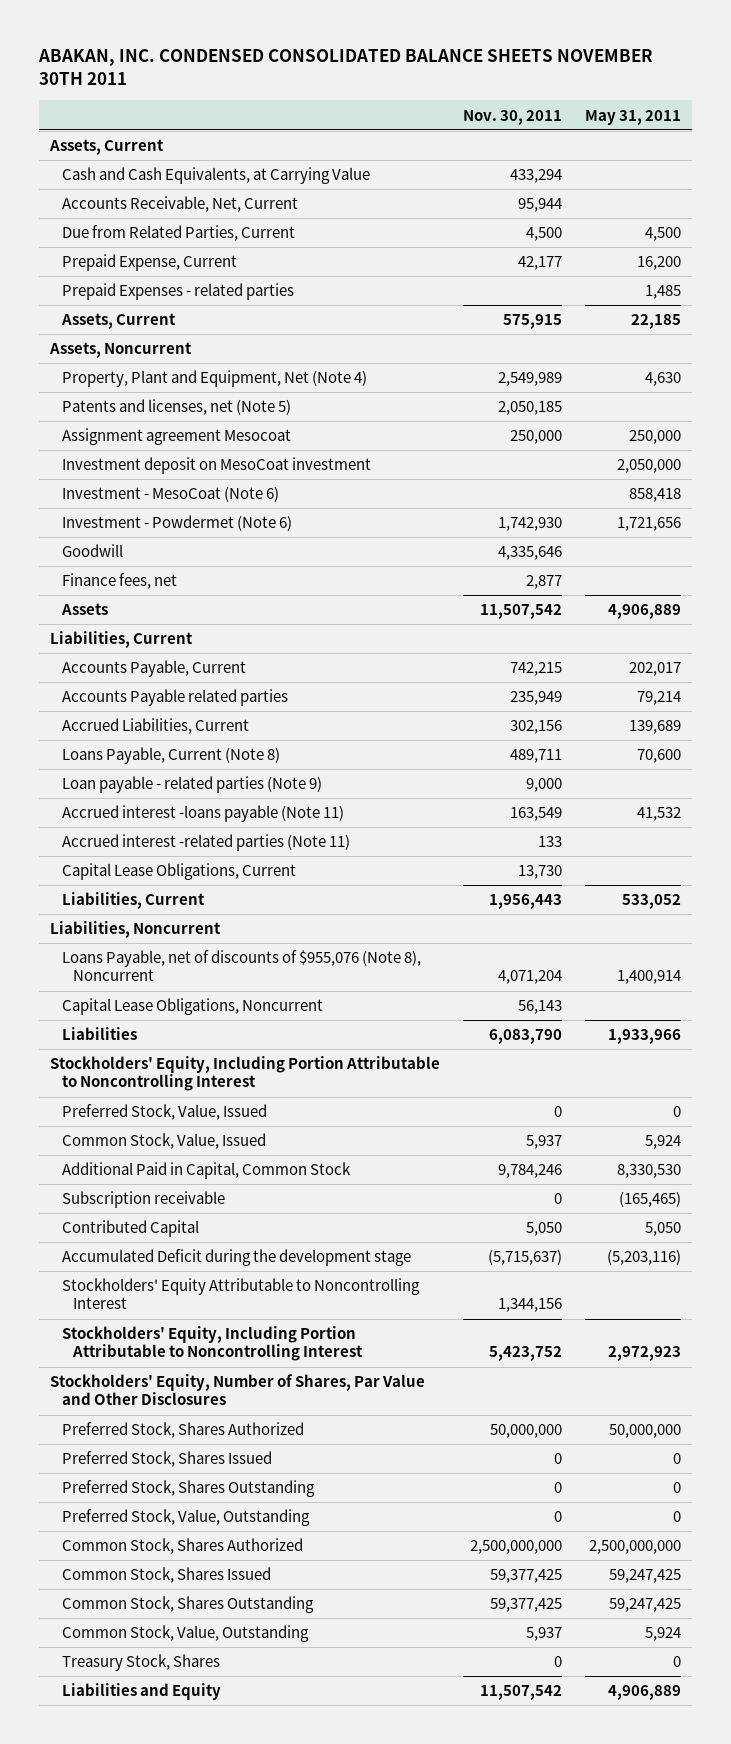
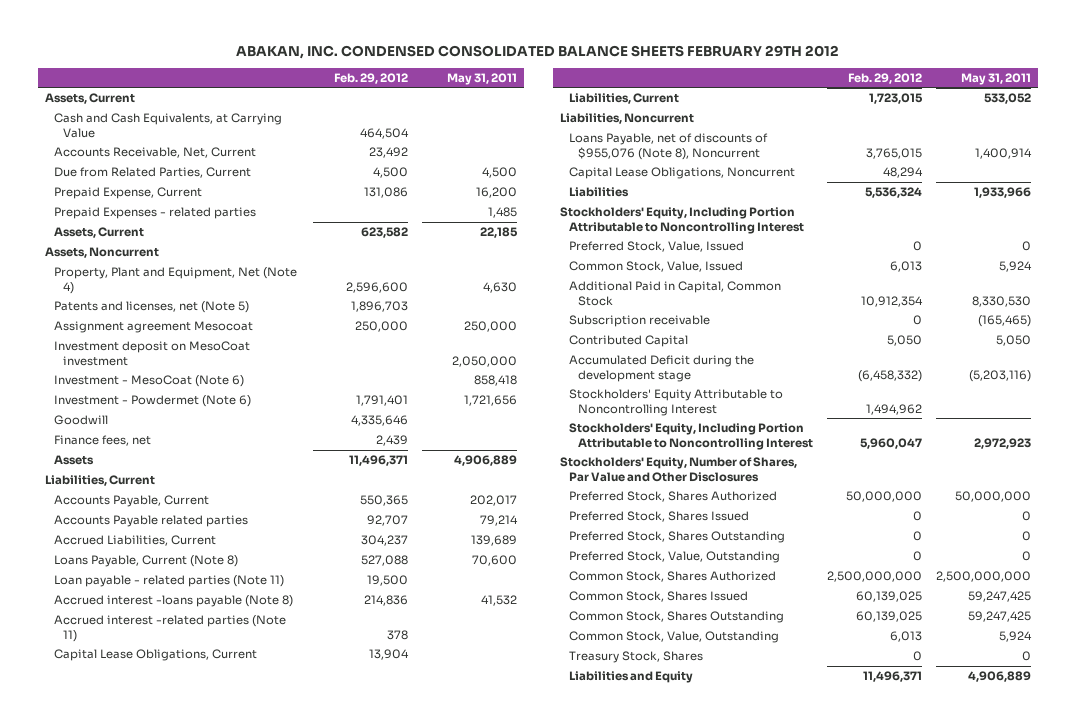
[37,49,653,86] ABAKAN, INC. CONDENSED CONSOLIDATED BALANCE SHEETS NOVEMBER 30TH 2011 -> [236,45,840,60] ABAKAN, INC. CONDENSED CONSOLIDATED BALANCE SHEETS FEBRUARY 29TH 2012
[462,109,562,125] Nov. 30, 2011 -> none
none -> [333,72,408,84] Feb. 29, 2012
[61,776,322,794] Loan payable - related parties (Note 9) -> [54,574,285,587] Loan payable - related parties (Note 11)
[61,805,344,823] Accrued interest -loans payable (Note 11) -> [54,594,294,607] Accrued interest -loans payable (Note 8)

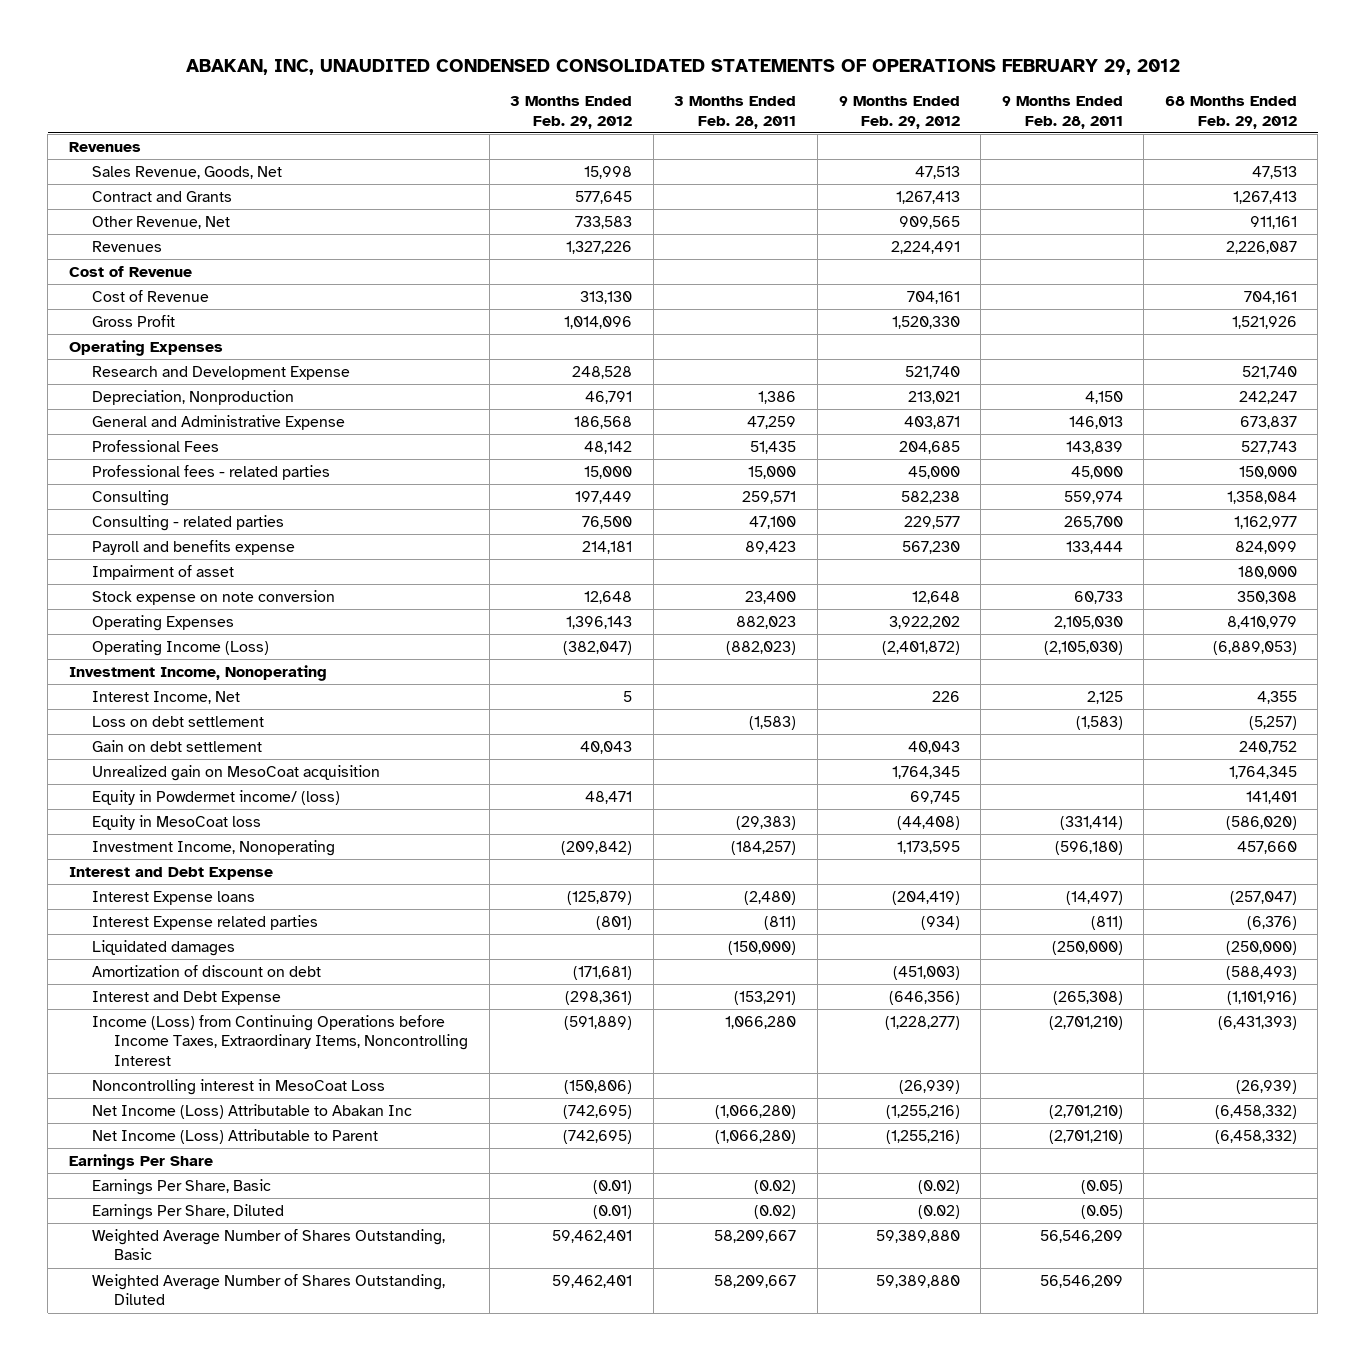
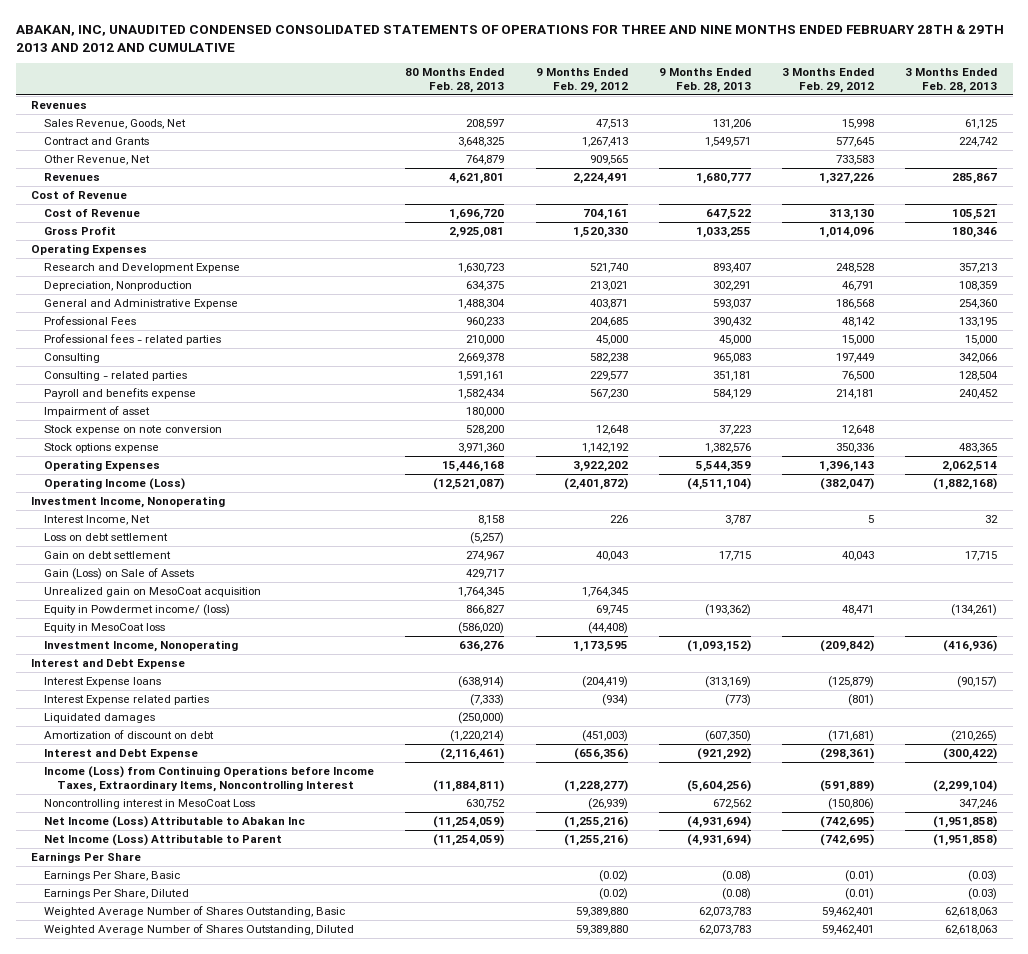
[185,59,1180,76] ABAKAN, INC, UNAUDITED CONDENSED CONSOLIDATED STATEMENTS OF OPERATIONS FEBRUARY 29, 2012 -> [15,24,1004,52] ABAKAN, INC, UNAUDITED CONDENSED CONSOLIDATED STATEMENTS OF OPERATIONS FOR THREE AND NINE MONTHS ENDED FEBRUARY 28TH & 29TH 2013 AND 2012 AND CUMULATIVE
[674,96,797,129] 3 Months Ended Feb. 28, 2011 -> none
[1001,96,1123,129] 9 Months Ended Feb. 28, 2011 -> none
[1164,96,1297,129] 68 Months Ended Feb. 29, 2012 -> none
none -> [405,68,505,94] 80 Months Ended Feb. 28, 2013
none -> [658,68,751,94] 9 Months Ended Feb. 28, 2013
none -> [905,68,998,94] 3 Months Ended Feb. 28, 2013
none -> [44,443,160,454] Stock options expense
none -> [44,568,195,581] Gain (Loss) on Sale of Assets
[888,991,960,1006] (646,356) -> [573,748,628,761] (656,356)

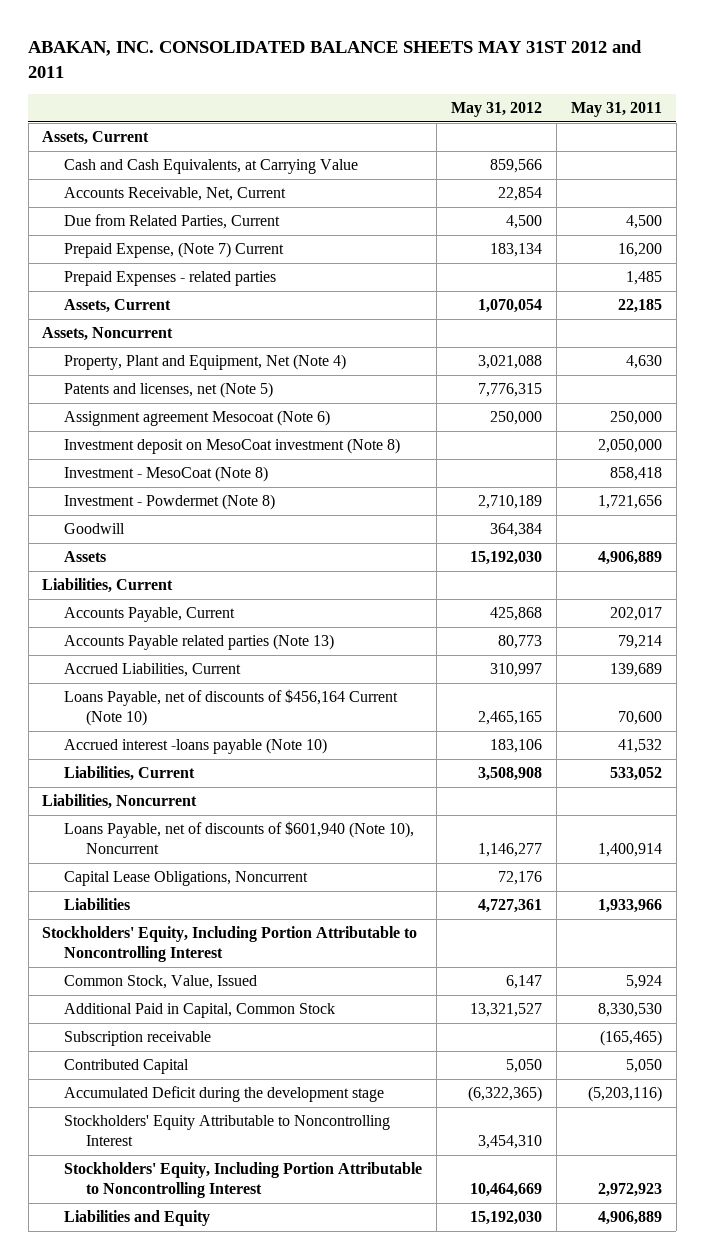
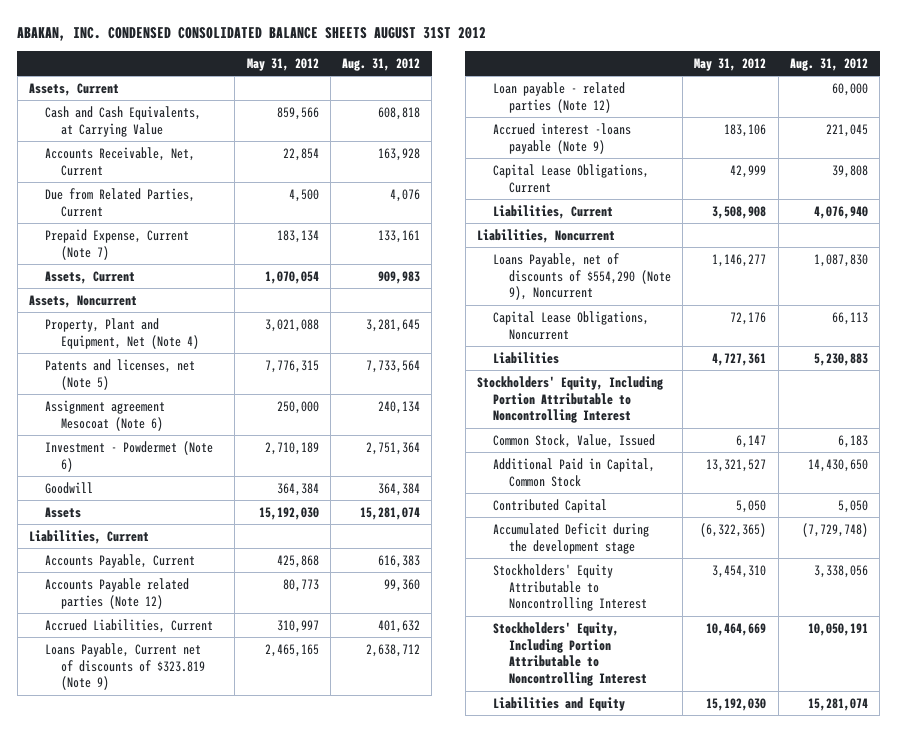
[28,39,643,78] ABAKAN, INC. CONSOLIDATED BALANCE SHEETS MAY 31ST 2012 and 2011 -> [17,26,487,41] ABAKAN, INC. CONDENSED CONSOLIDATED BALANCE SHEETS AUGUST 31ST 2012
[570,101,662,117] May 31, 2011 -> none
none -> [341,57,420,71] Aug. 31, 2012
[64,271,277,287] Prepaid Expenses - related parties -> none
[64,242,285,259] Prepaid Expense, (Note 7) Current -> [44,228,189,260] Prepaid Expense, Current (Note 7)
[64,438,401,455] Investment deposit on MesoCoat investment (Note 8) -> none
[64,466,269,483] Investment - MesoCoat (Note 8) -> none
[64,494,276,511] Investment - Powdermet (Note 8) -> [44,440,213,472] Investment - Powdermet (Note 6)
[64,634,335,651] Accounts Payable related parties (Note 13) -> [44,577,189,609] Accounts Payable related parties (Note 12)
[64,689,399,726] Loans Payable, net of discounts of $456,164 Current (Note 10) -> [44,642,206,691] Loans Payable, Current net of discounts of $323.819 (Note 9)
none -> [492,81,625,113] Loan payable - related parties (Note 12)
[64,738,328,755] Accrued interest -loans payable (Note 10) -> [492,122,631,154] Accrued interest -loans payable (Note 9)
none -> [492,163,649,193] Capital Lease Obligations, Current
[64,821,415,854] Loans Payable, net of discounts of $601,940 (Note 10), Noncurrent -> [492,252,671,301] Loans Payable, net of discounts of $554,290 (Note 9), Noncurrent
[64,1031,212,1047] Subscription receivable -> none

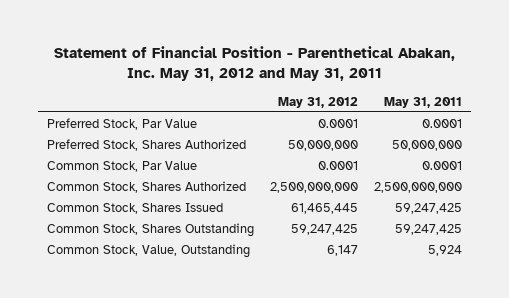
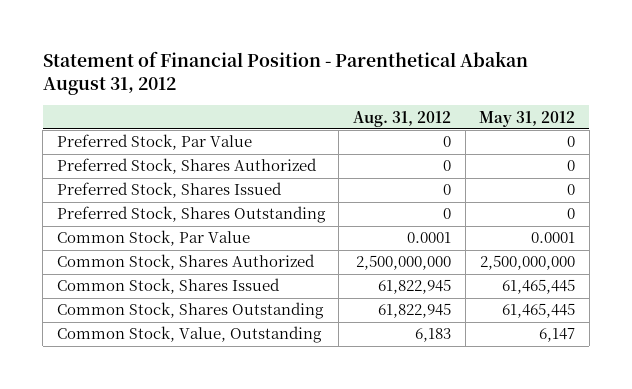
[53,46,455,81] Statement of Financial Position - Parenthetical Abakan, Inc. May 31, 2012 and May 31, 2011 -> [42,50,528,96] Statement of Financial Position - Parenthetical Abakan August 31, 2012
[384,96,463,108] May 31, 2011 -> none
none -> [353,110,452,127] Aug. 31, 2012
[318,118,359,128] 0.0001 -> [567,136,576,148] 0
[288,139,359,151] 50,000,000 -> [567,160,576,172] 0
none -> [56,182,282,199] Preferred Stock, Shares Issued
none -> [56,206,326,224] Preferred Stock, Shares Outstanding
[291,223,359,235] 59,247,425 -> [502,303,576,319] 61,465,445

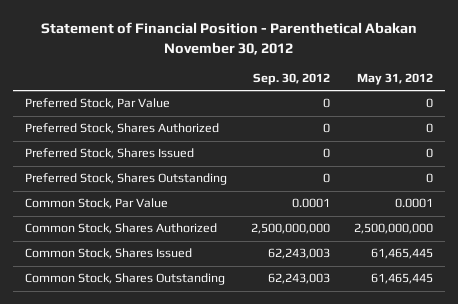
[42,50,528,96] Statement of Financial Position - Parenthetical Abakan August 31, 2012 -> [40,22,417,55] Statement of Financial Position - Parenthetical Abakan November 30, 2012
[353,110,452,127] Aug. 31, 2012 -> none
none -> [252,73,330,86] Sep. 30, 2012
[56,326,322,344] Common Stock, Value, Outstanding -> none

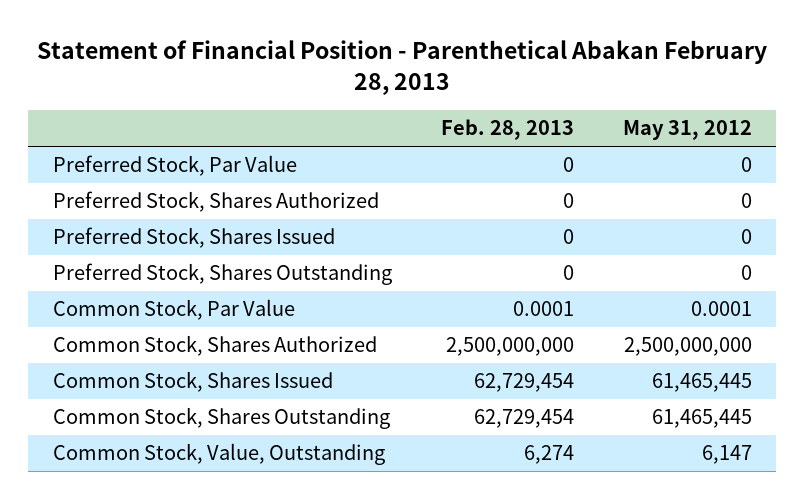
[40,22,417,55] Statement of Financial Position - Parenthetical Abakan November 30, 2012 -> [37,40,768,95] Statement of Financial Position - Parenthetical Abakan February 28, 2013
[252,73,330,86] Sep. 30, 2012 -> none
none -> [440,119,574,141] Feb. 28, 2013
none -> [52,443,385,466] Common Stock, Value, Outstanding

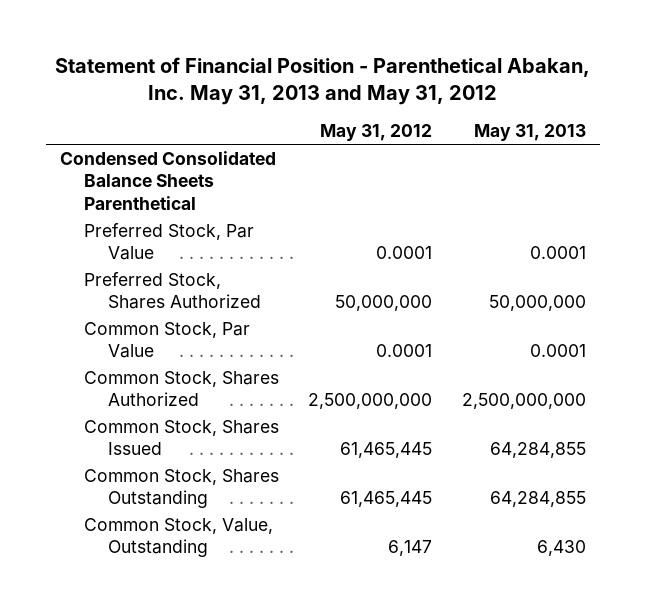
[37,40,768,95] Statement of Financial Position - Parenthetical Abakan February 28, 2013 -> [54,56,590,105] Statement of Financial Position - Parenthetical Abakan, Inc. May 31, 2013 and May 31, 2012
[440,119,574,141] Feb. 28, 2013 -> none
none -> [473,123,586,141] May 31, 2013
[52,227,335,249] Preferred Stock, Shares Issued -> none
[52,263,392,286] Preferred Stock, Shares Outstanding -> none
none -> [60,150,277,210] Condensed Consolidated Balance Sheets Parenthetical
[740,157,752,173] 0 -> [376,246,433,260] 0.0001
[740,193,752,209] 0 -> [335,295,433,312] 50,000,000

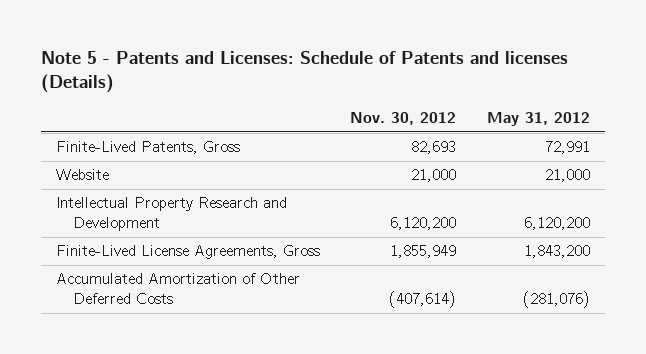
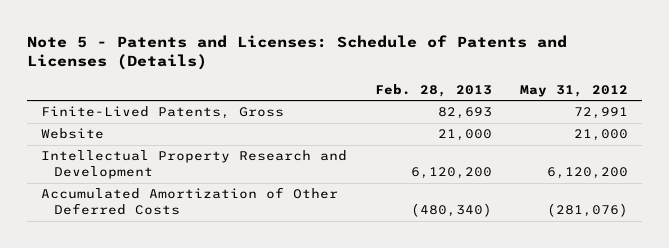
[40,51,568,94] Note 5 - Patents and Licenses: Schedule of Patents and licenses (Details) -> [27,34,568,70] Note 5 - Patents and Licenses: Schedule of Patents and Licenses (Details)
[350,112,457,126] Nov. 30, 2012 -> none
none -> [375,83,493,97] Feb. 28, 2013
[55,245,320,260] Finite-Lived License Agreements, Gross -> none

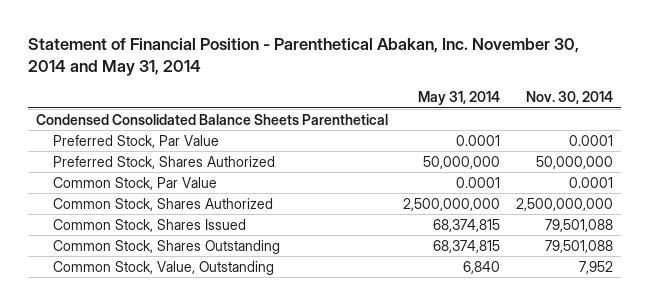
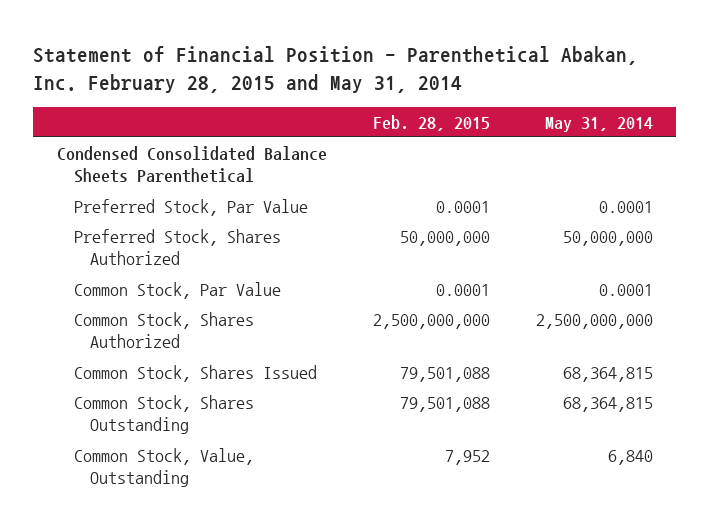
[28,38,580,76] Statement of Financial Position - Parenthetical Abakan, Inc. November 30, 2014 and May 31, 2014 -> [33,46,639,94] Statement of Financial Position - Parenthetical Abakan, Inc. February 28, 2015 and May 31, 2014
[526,90,614,104] Nov. 30, 2014 -> none
none -> [372,114,490,131] Feb. 28, 2015
[433,218,501,232] 68,374,815 -> [563,366,654,382] 68,364,815
[433,239,501,253] 68,374,815 -> [563,396,654,412] 68,364,815

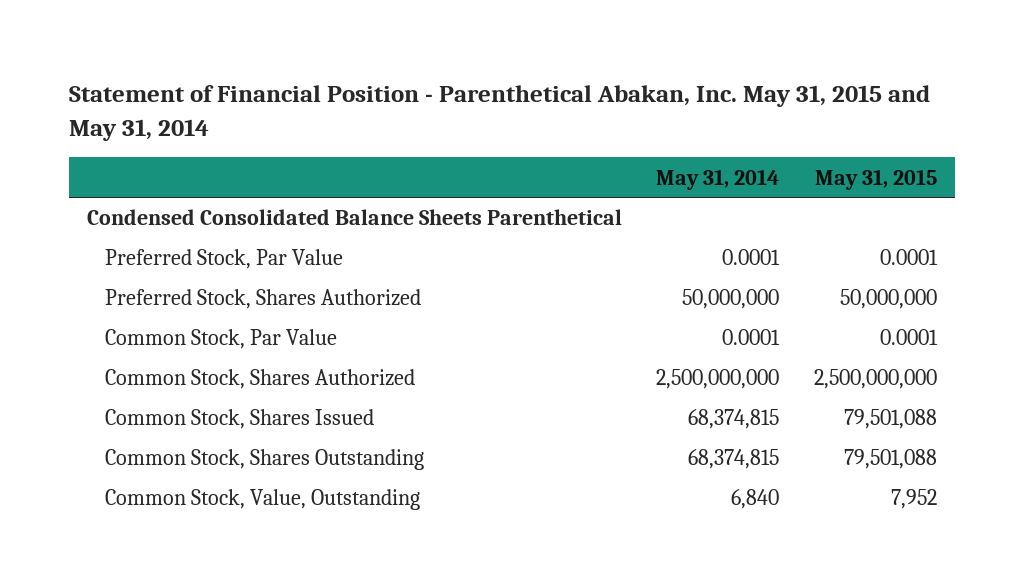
[33,46,639,94] Statement of Financial Position - Parenthetical Abakan, Inc. February 28, 2015 and May 31, 2014 -> [69,85,931,141] Statement of Financial Position - Parenthetical Abakan, Inc. May 31, 2015 and May 31, 2014
[372,114,490,131] Feb. 28, 2015 -> none
none -> [815,168,938,190] May 31, 2015
[563,366,654,382] 68,364,815 -> [688,409,780,430] 68,374,815
[563,396,654,412] 68,364,815 -> [688,449,780,470] 68,374,815

